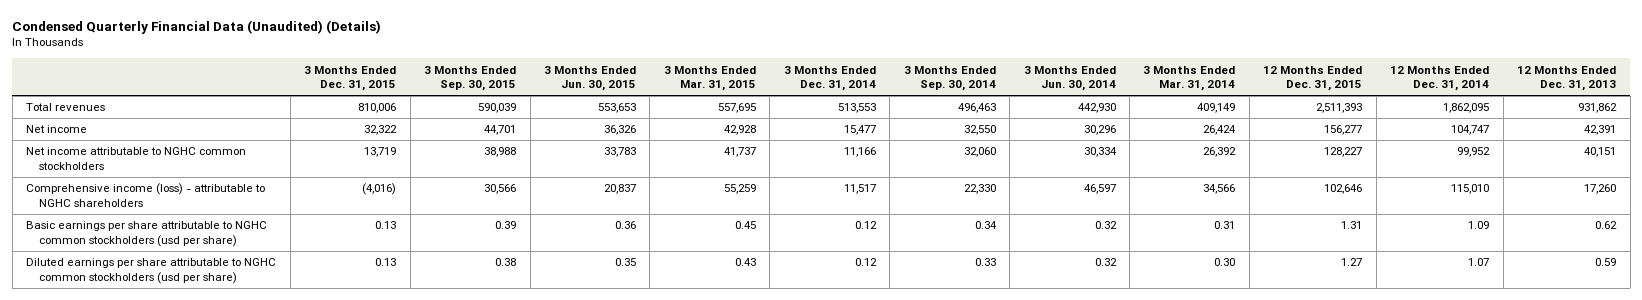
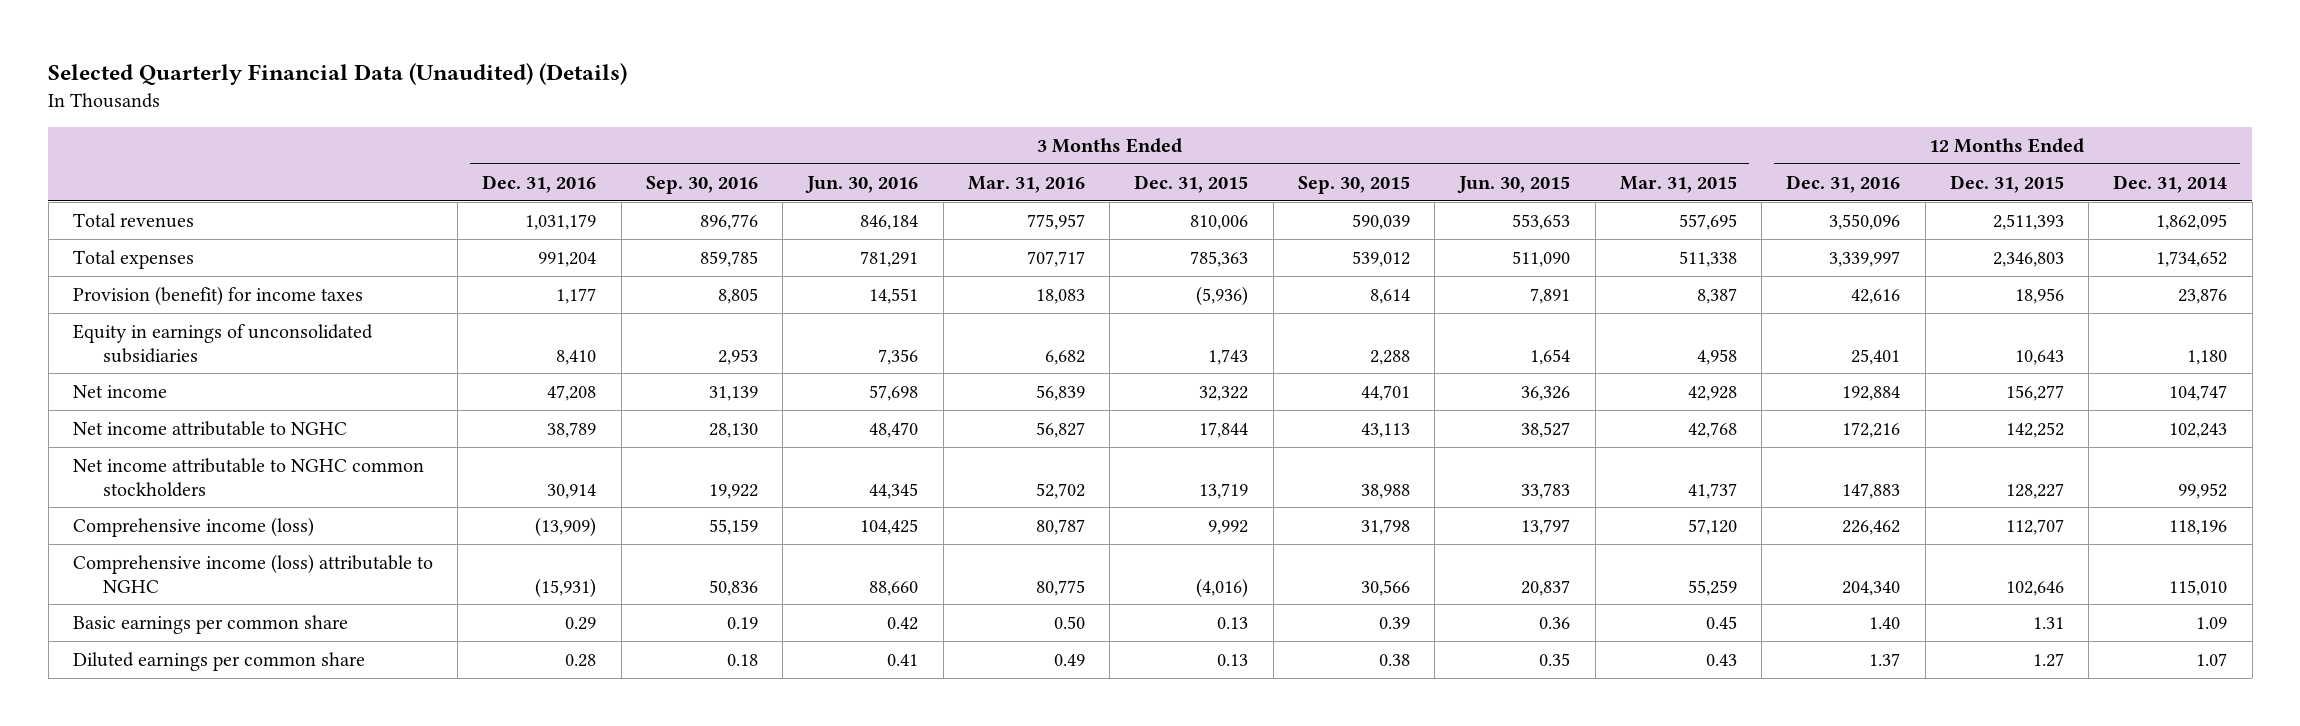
[12,19,382,34] Condensed Quarterly Financial Data (Unaudited) (Details) -> [48,62,628,85] Selected Quarterly Financial Data (Unaudited) (Details)
[783,65,876,92] 3 Months Ended Dec. 31, 2014 -> none
[903,65,996,92] 3 Months Ended Sep. 30, 2014 -> none
[1023,65,1116,92] 3 Months Ended Jun. 30, 2014 -> none
[1143,65,1236,92] 3 Months Ended Mar. 31, 2014 -> none
[1517,65,1617,92] 12 Months Ended Dec. 31, 2013 -> none
none -> [482,174,597,193] Dec. 31, 2016
none -> [645,175,758,194] Sep. 30, 2016
none -> [805,175,919,193] Jun. 30, 2016
none -> [967,175,1085,193] Mar. 31, 2016
none -> [1786,174,1901,193] Dec. 31, 2016
none -> [72,249,194,269] Total expenses
none -> [72,285,363,306] Provision (benefit) for income taxes
none -> [72,323,373,363] Equity in earnings of unconsolidated subsidiaries
none -> [72,420,347,436] Net income attributable to NGHC
none -> [72,516,314,537] Comprehensive income (loss)
[26,183,266,207] Comprehensive income (loss) - attributable to NGHC shareholders -> [72,553,433,593] Comprehensive income (loss) attributable to NGHC
[26,221,268,247] Basic earnings per share attributable to NGHC common stockholders (usd per share) -> [72,614,348,634] Basic earnings per common share
[26,258,277,284] Diluted earnings per share attributable to NGHC common stockholders (usd per share) -> [72,651,365,671] Diluted earnings per common share

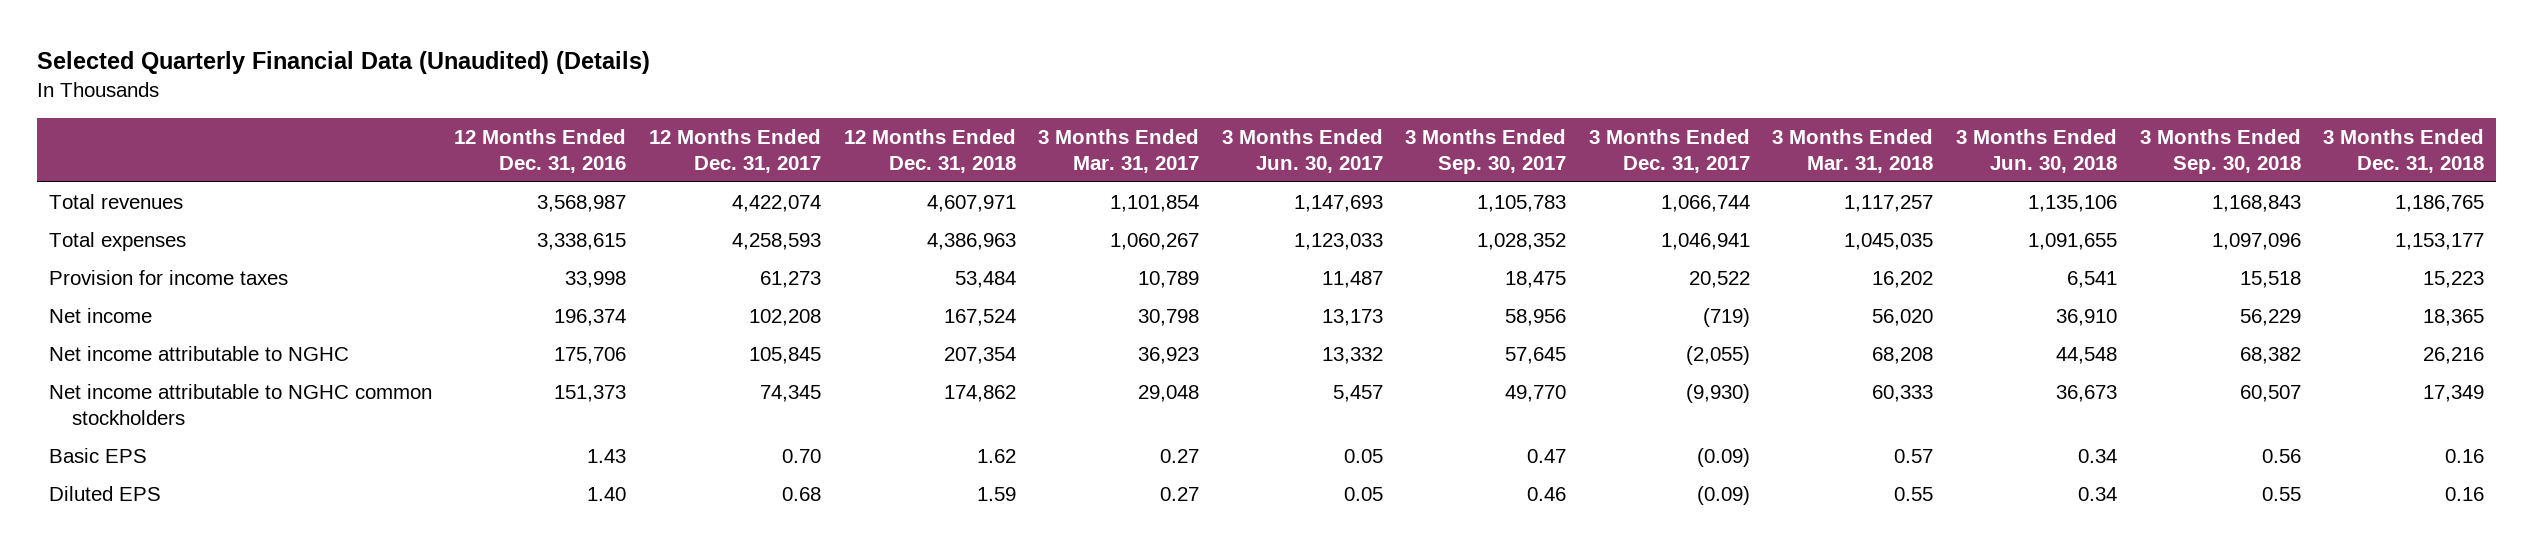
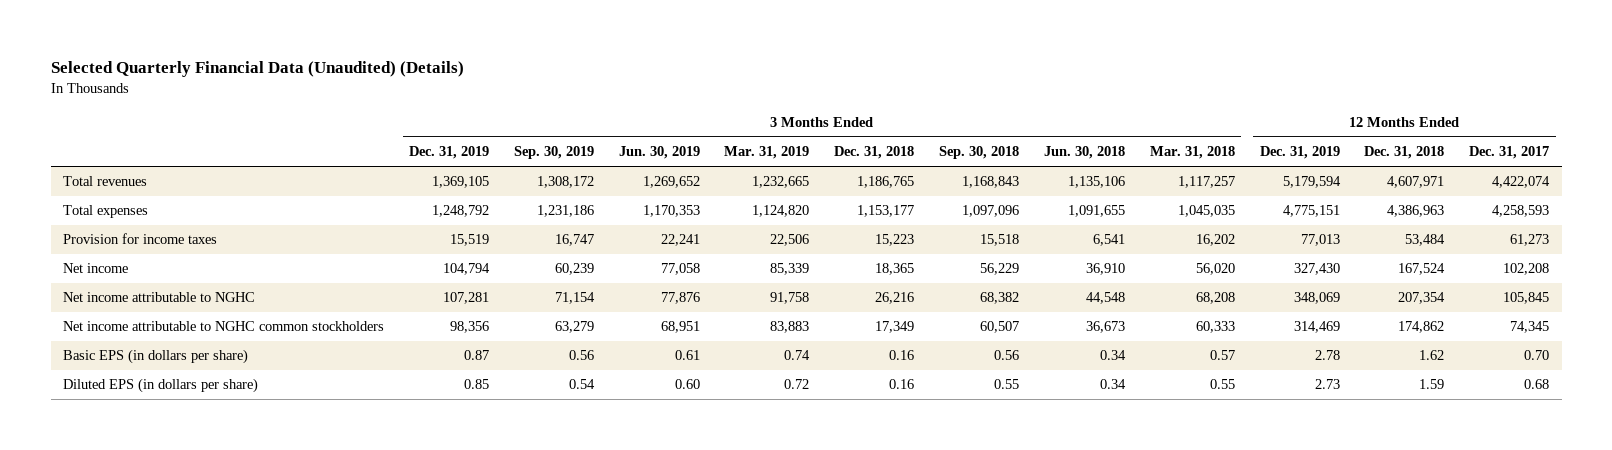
[454,128,627,174] 12 Months Ended Dec. 31, 2016 -> none
[1038,128,1200,174] 3 Months Ended Mar. 31, 2017 -> none
[1221,128,1383,174] 3 Months Ended Jun. 30, 2017 -> none
[1405,128,1567,175] 3 Months Ended Sep. 30, 2017 -> none
[1588,128,1750,174] 3 Months Ended Dec. 31, 2017 -> none
none -> [408,146,489,160] Dec. 31, 2019
none -> [513,146,594,160] Sep. 30, 2019
none -> [618,146,700,160] Jun. 30, 2019
none -> [724,146,810,160] Mar. 31, 2019
none -> [1259,146,1340,160] Dec. 31, 2019
[48,447,147,463] Basic EPS -> [62,349,248,365] Basic EPS (in dollars per share)
[48,485,161,501] Diluted EPS -> [62,378,258,394] Diluted EPS (in dollars per share)

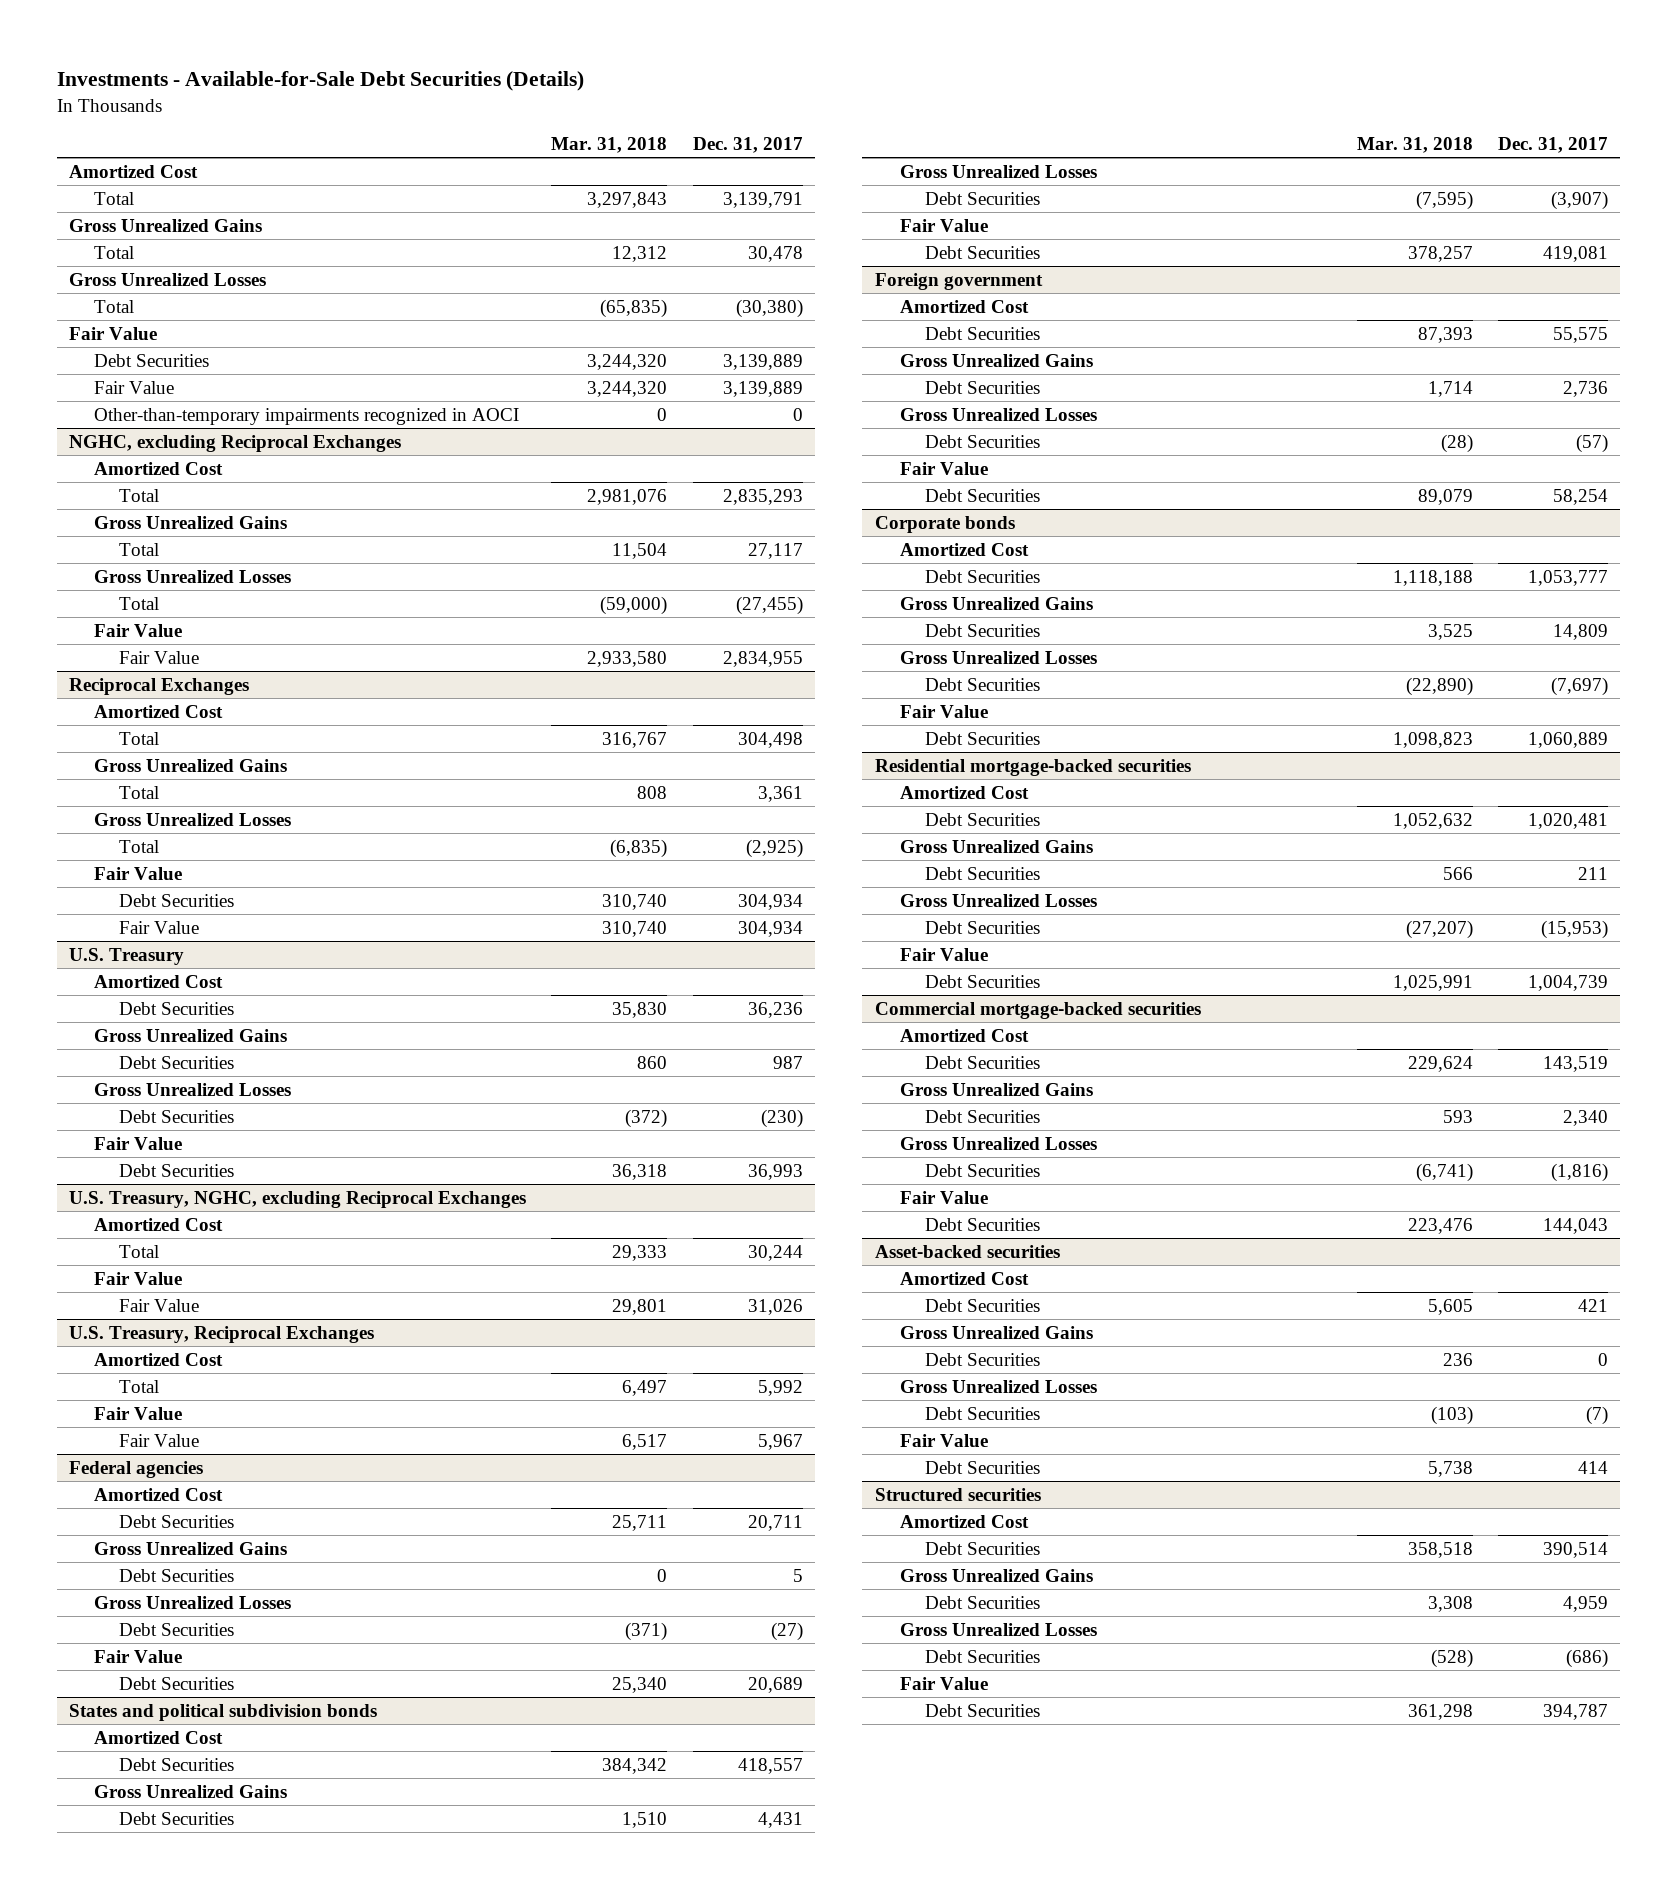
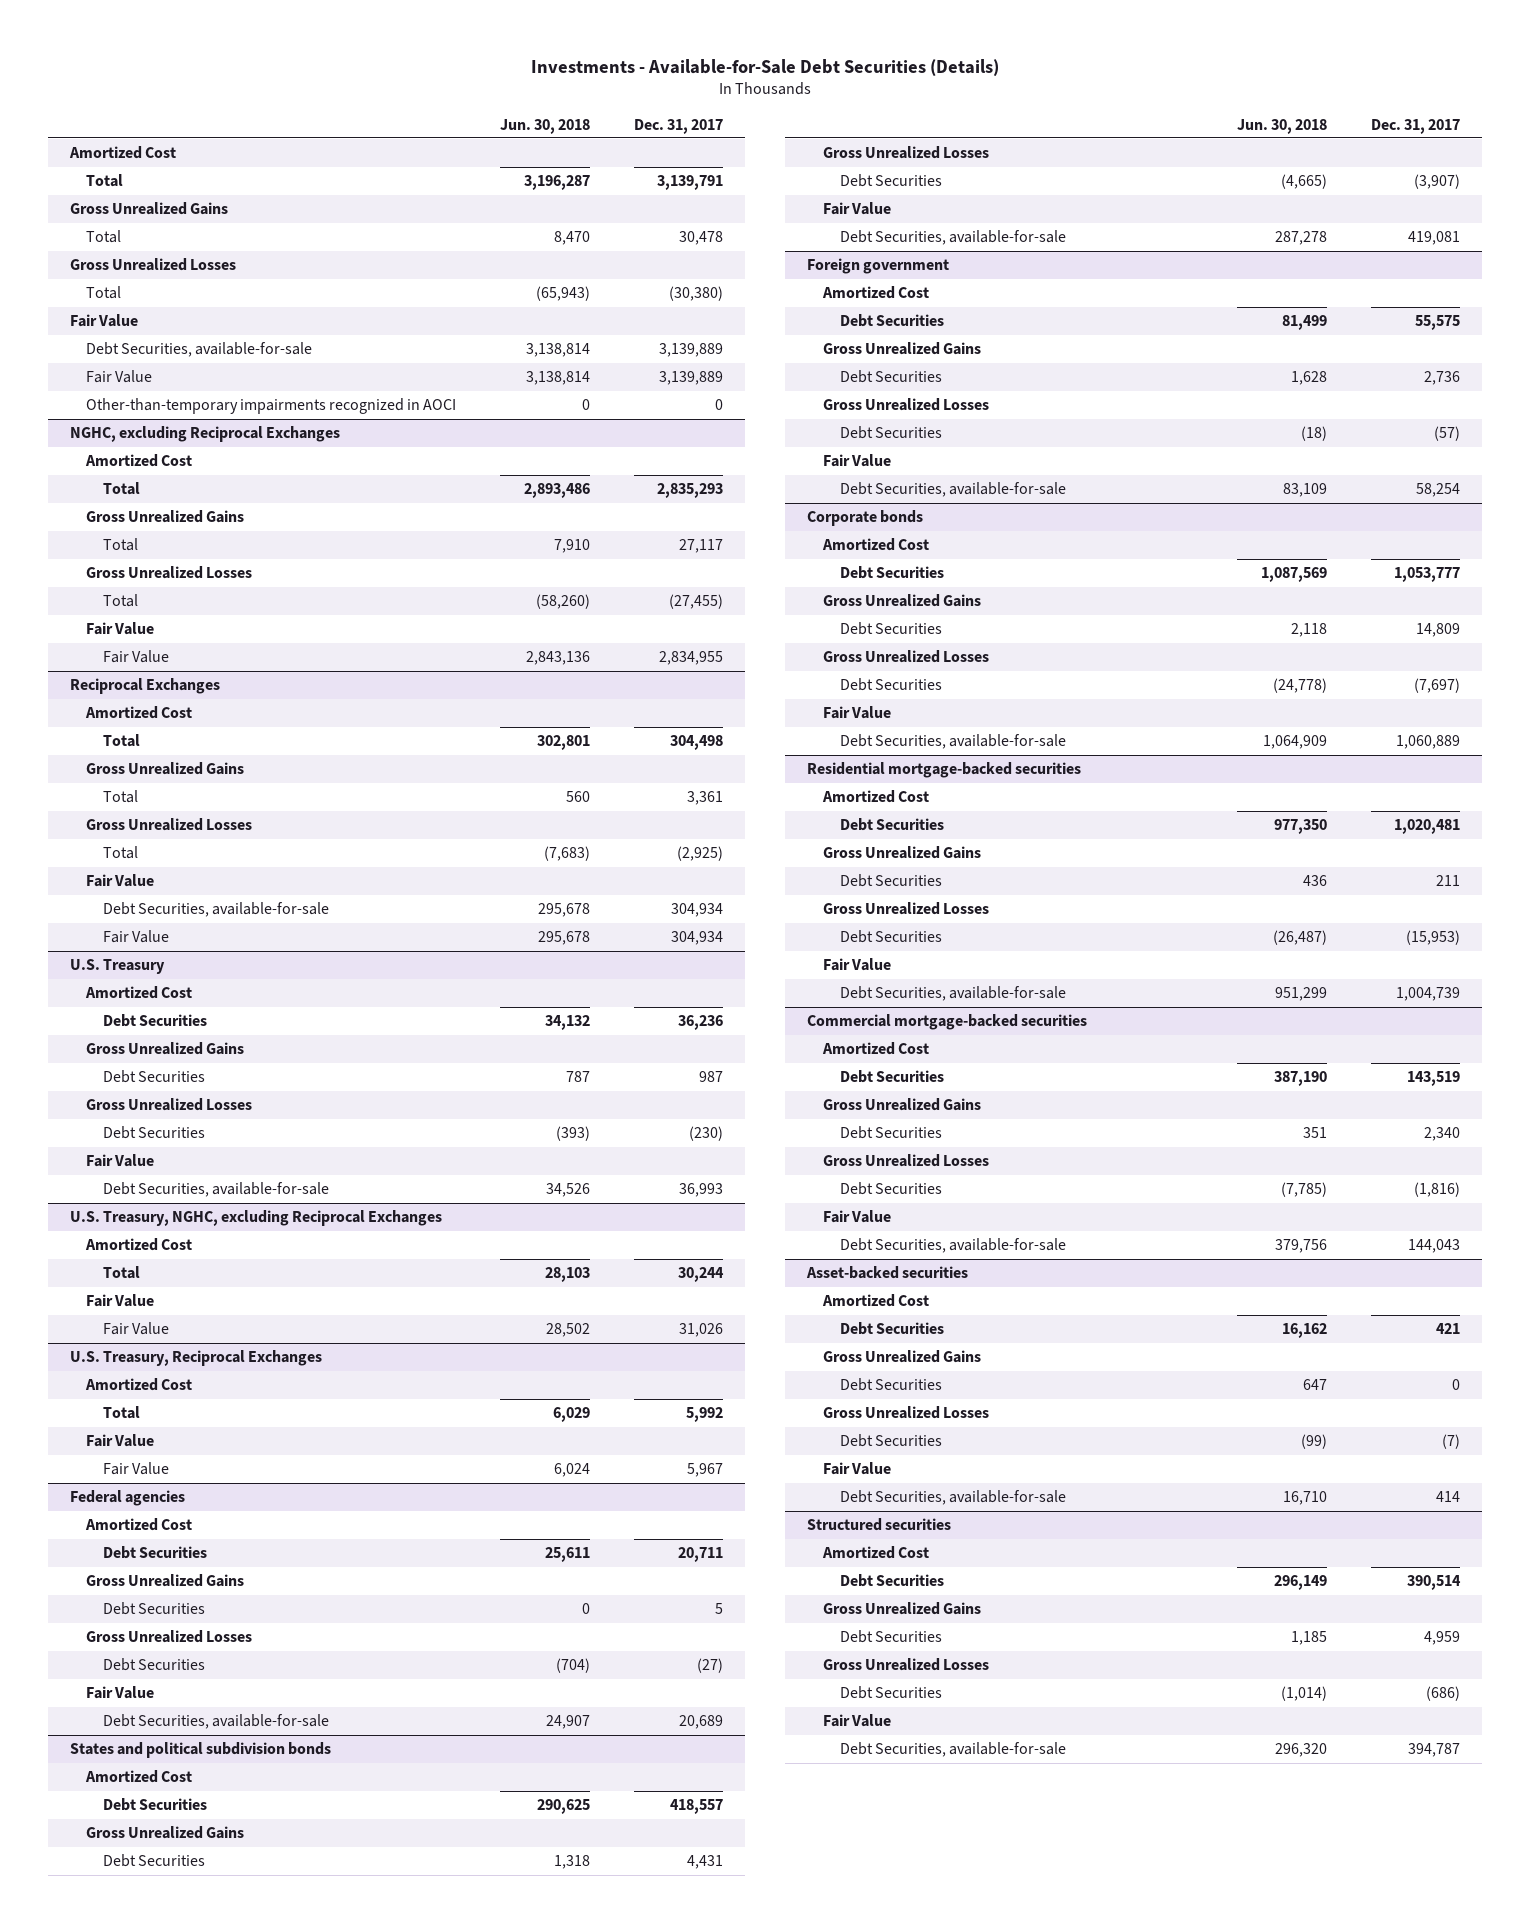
[551,136,668,153] Mar. 31, 2018 -> none
none -> [500,118,591,134] Jun. 30, 2018
[94,353,210,367] Debt Securities -> [86,342,313,358] Debt Securities, available-for-sale
[119,893,235,907] Debt Securities -> [102,902,329,918] Debt Securities, available-for-sale
[119,1163,235,1177] Debt Securities -> [102,1182,329,1198] Debt Securities, available-for-sale
[119,1676,235,1690] Debt Securities -> [102,1714,329,1730] Debt Securities, available-for-sale
[924,245,1040,259] Debt Securities -> [839,230,1066,246] Debt Securities, available-for-sale
[924,488,1040,502] Debt Securities -> [839,482,1066,498] Debt Securities, available-for-sale
[924,731,1040,745] Debt Securities -> [839,734,1066,750] Debt Securities, available-for-sale
[924,974,1040,988] Debt Securities -> [839,986,1066,1002] Debt Securities, available-for-sale
[924,1217,1040,1231] Debt Securities -> [839,1238,1066,1254] Debt Securities, available-for-sale
[924,1460,1040,1474] Debt Securities -> [839,1490,1066,1506] Debt Securities, available-for-sale
[924,1703,1040,1717] Debt Securities -> [839,1742,1066,1758] Debt Securities, available-for-sale

